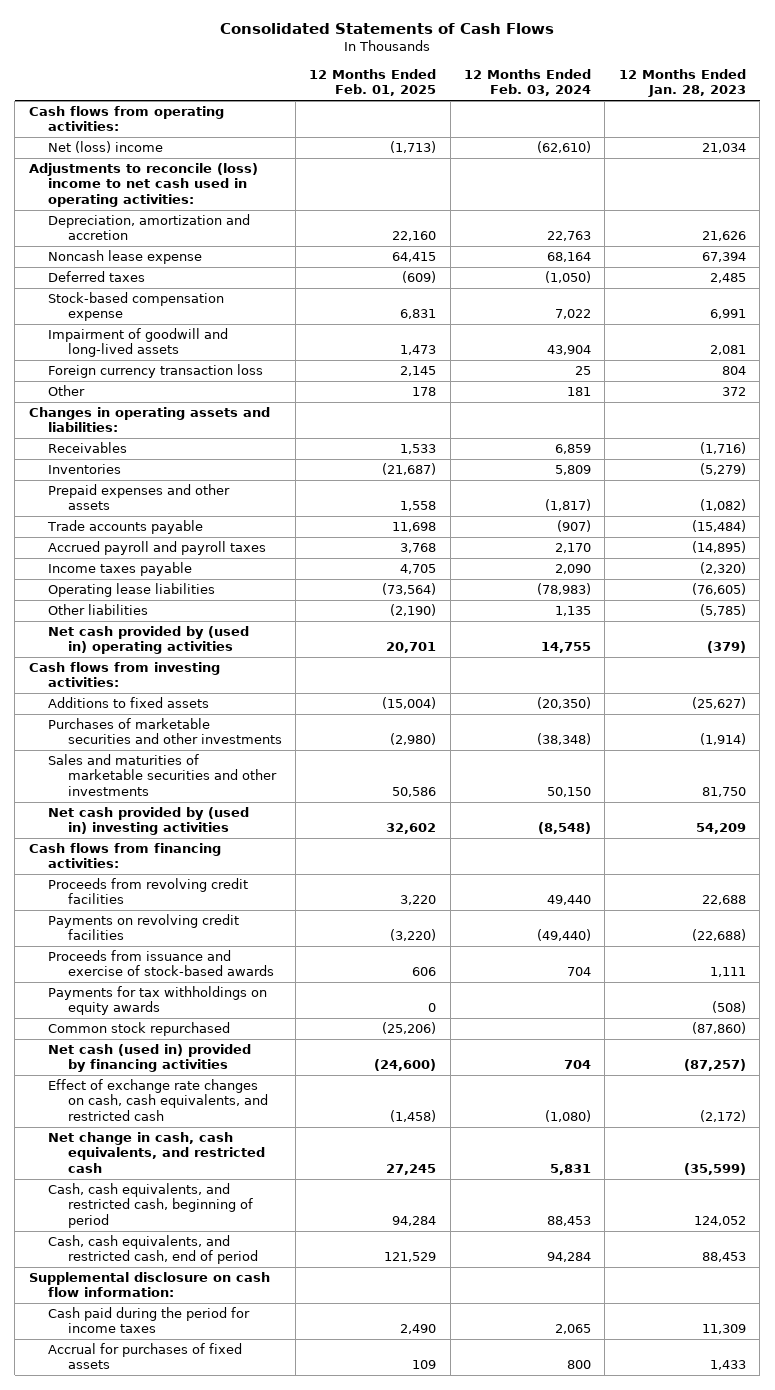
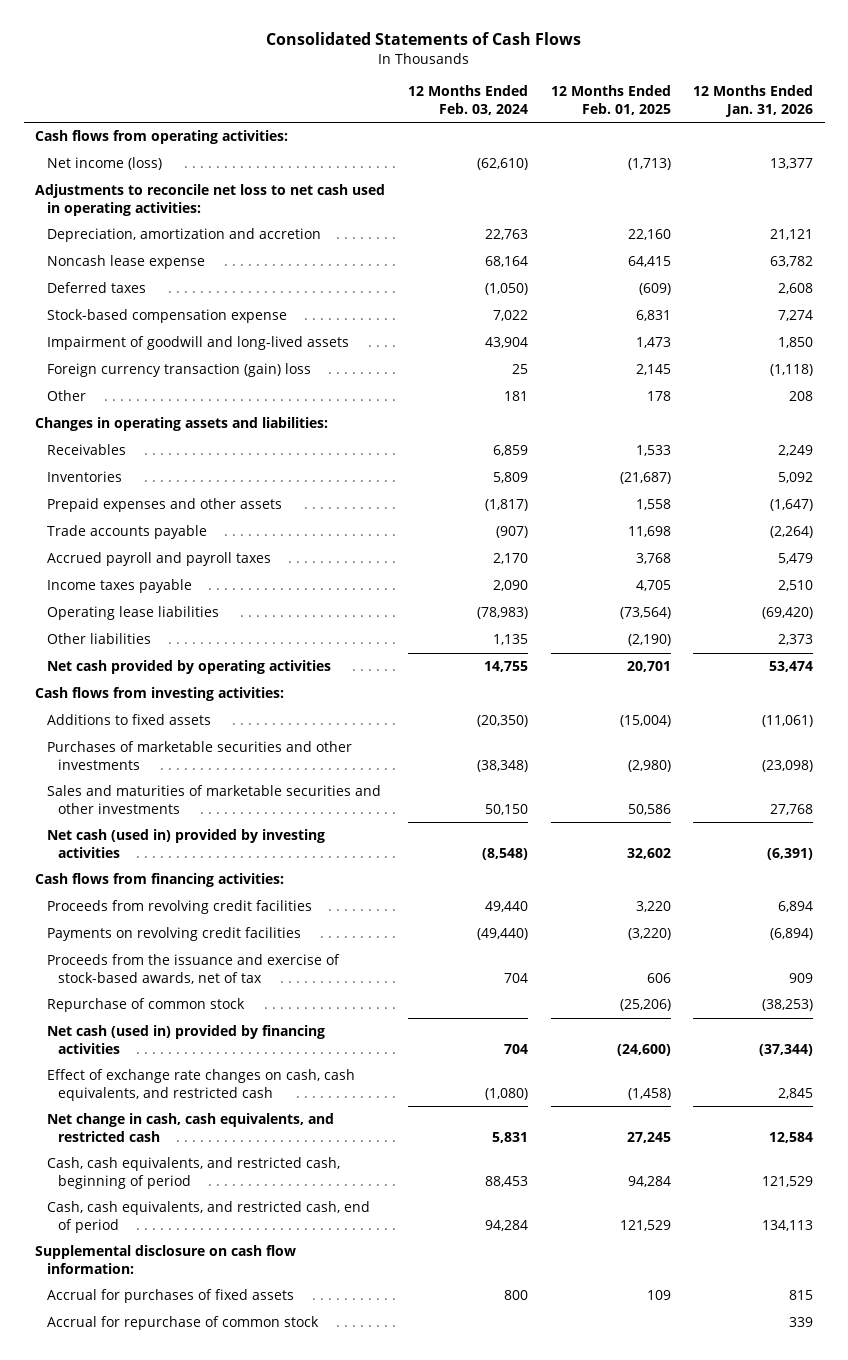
[618,68,746,98] 12 Months Ended Jan. 28, 2023 -> none
none -> [693,85,814,117] 12 Months Ended Jan. 31, 2026
[48,141,164,154] Net (loss) income -> [46,157,162,171] Net income (loss)
[28,163,258,207] Adjustments to reconcile (loss) income to net cash used in operating activities: -> [34,184,385,217] Adjustments to reconcile net loss to net cash used in operating activities:
[48,364,264,379] Foreign currency transaction loss -> [46,363,311,378] Foreign currency transaction (gain) loss
[48,626,250,655] Net cash provided by (used in) operating activities -> [46,660,331,675] Net cash provided by operating activities
[48,807,250,836] Net cash provided by (used in) investing activities -> [46,829,325,859] Net cash (used in) provided by investing activities
[48,986,268,1016] Payments for tax withholdings on equity awards -> none
[48,950,274,977] Proceeds from issuance and exercise of stock-based awards -> [46,954,340,985] Proceeds from the issuance and exercise of stock-based awards, net of tax
[48,1022,231,1037] Common stock repurchased -> [46,998,245,1013] Repurchase of common stock
[48,1307,251,1334] Cash paid during the period for income taxes -> none
none -> [46,1316,319,1331] Accrual for repurchase of common stock

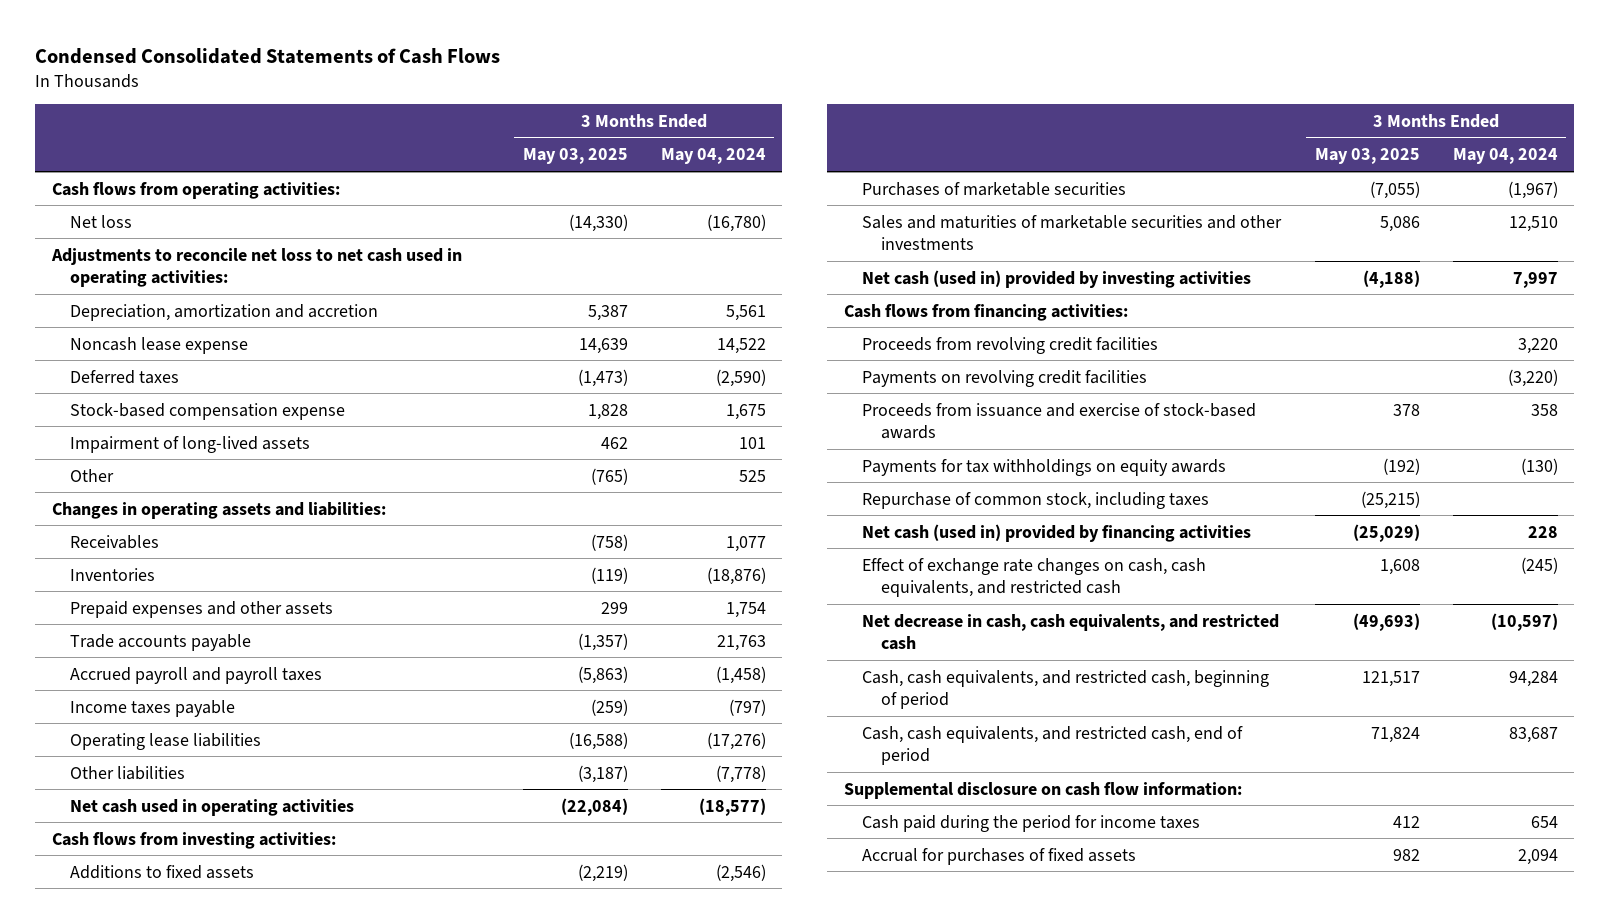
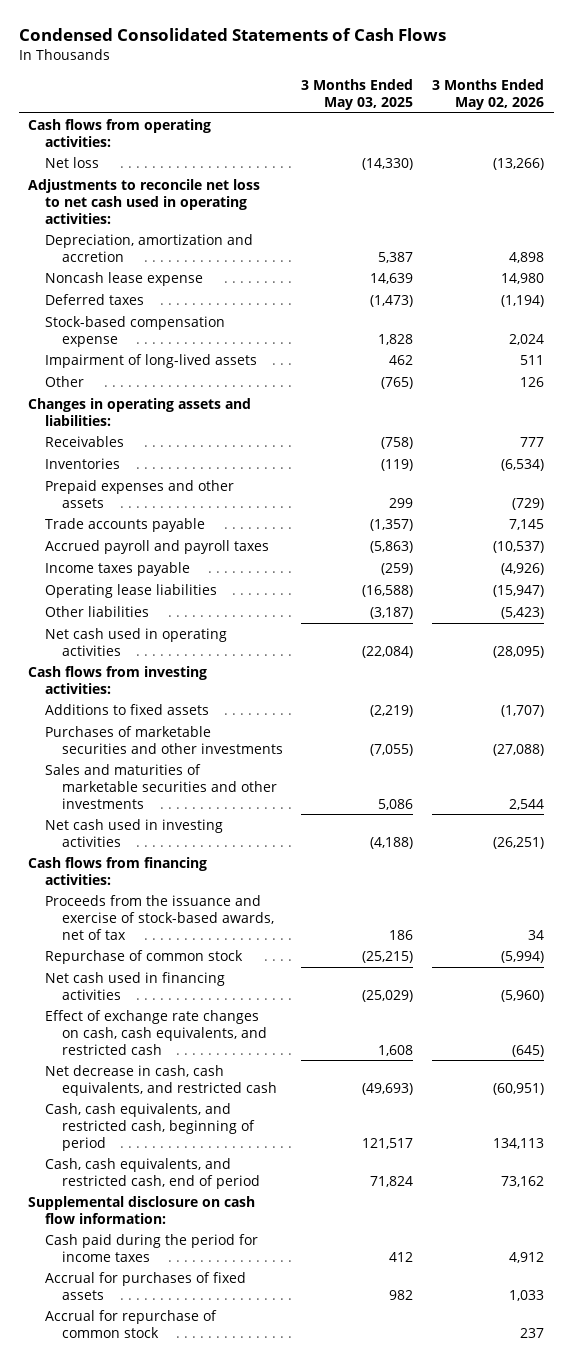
[660,148,766,165] May 04, 2024 -> none
none -> [432,79,545,110] 3 Months Ended May 02, 2026
[862,181,1127,196] Purchases of marketable securities -> [45,725,283,754] Purchases of marketable securities and other investments
[862,269,1252,288] Net cash (used in) provided by investing activities -> [45,818,224,847] Net cash used in investing activities
[862,336,1159,354] Proceeds from revolving credit facilities -> none
[862,369,1148,387] Payments on revolving credit facilities -> none
[862,458,1227,476] Payments for tax withholdings on equity awards -> none
[862,402,1257,439] Proceeds from issuance and exercise of stock-based awards -> [45,894,274,940] Proceeds from the issuance and exercise of stock-based awards, net of tax
[1392,403,1420,416] 378 -> [389,929,414,940] 186
[862,491,1210,509] Repurchase of common stock, including taxes -> [45,949,244,964] Repurchase of common stock
[862,523,1252,542] Net cash (used in) provided by financing activities -> [45,971,226,1000] Net cash used in financing activities
none -> [45,1309,218,1338] Accrual for repurchase of common stock

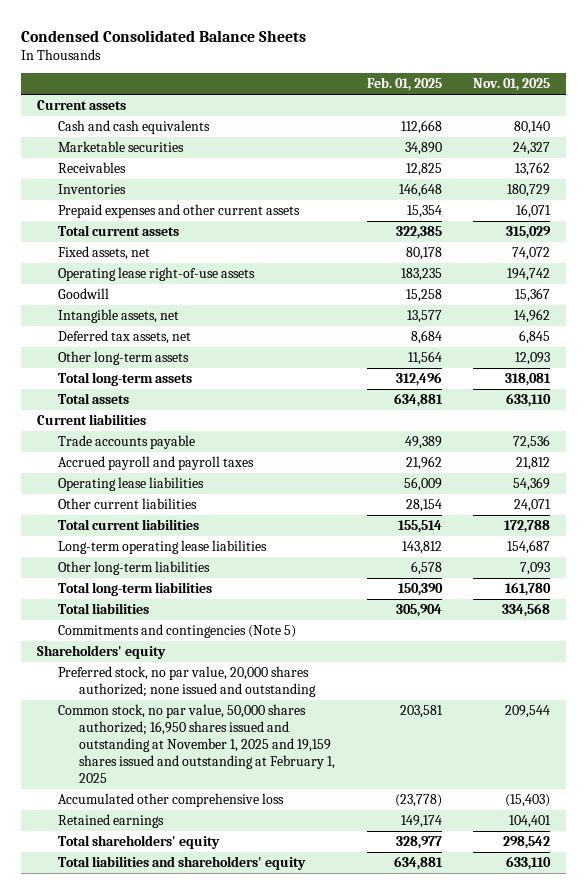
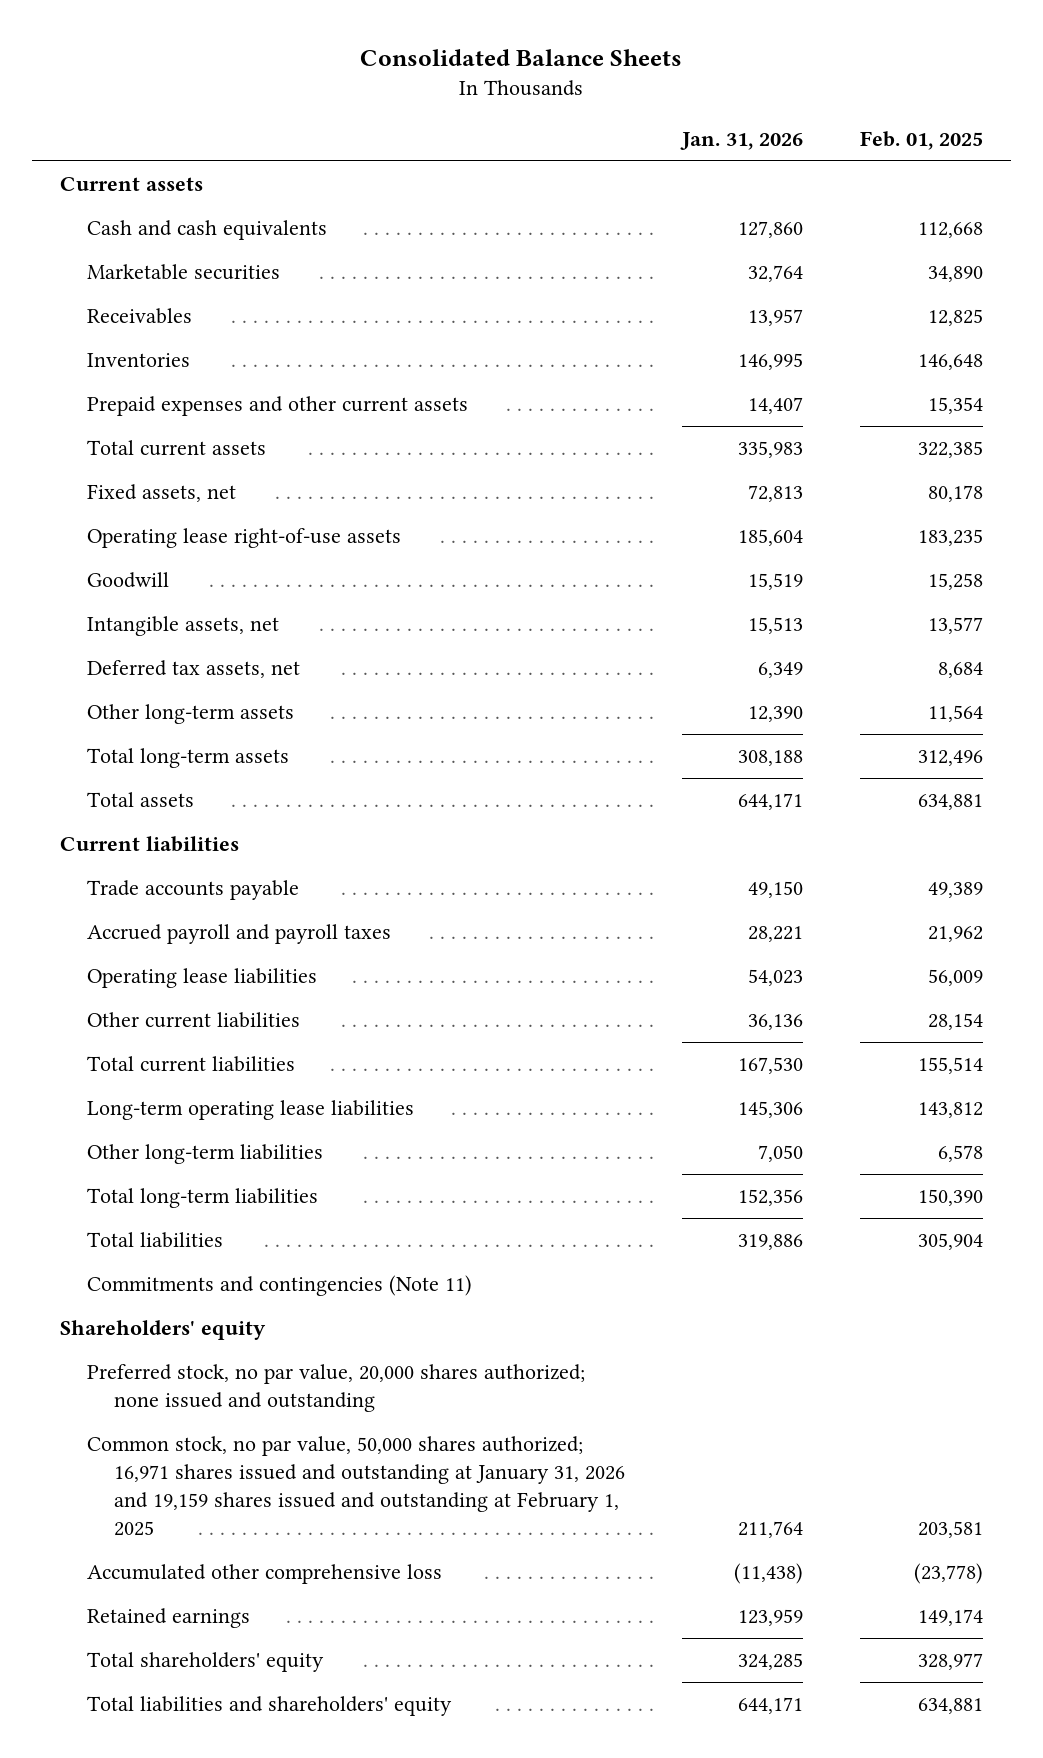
[20,29,306,42] Condensed Consolidated Balance Sheets -> [360,48,683,66] Consolidated Balance Sheets
[472,78,550,92] Nov. 01, 2025 -> none
none -> [680,132,804,151] Jan. 31, 2026
[58,623,297,638] Commitments and contingencies (Note 5) -> [87,1274,473,1296] Commitments and contingencies (Note 11)
[58,703,336,784] Common stock, no par value, 50,000 shares authorized; 16,950 shares issued and outstanding at November 1, 2025 and 19,159 shares issued and outstanding at February 1, 2025 -> [87,1435,626,1537] Common stock, no par value, 50,000 shares authorized; 16,971 shares issued and outstanding at January 31, 2026 and 19,159 shares issued and outstanding at February 1, 2025

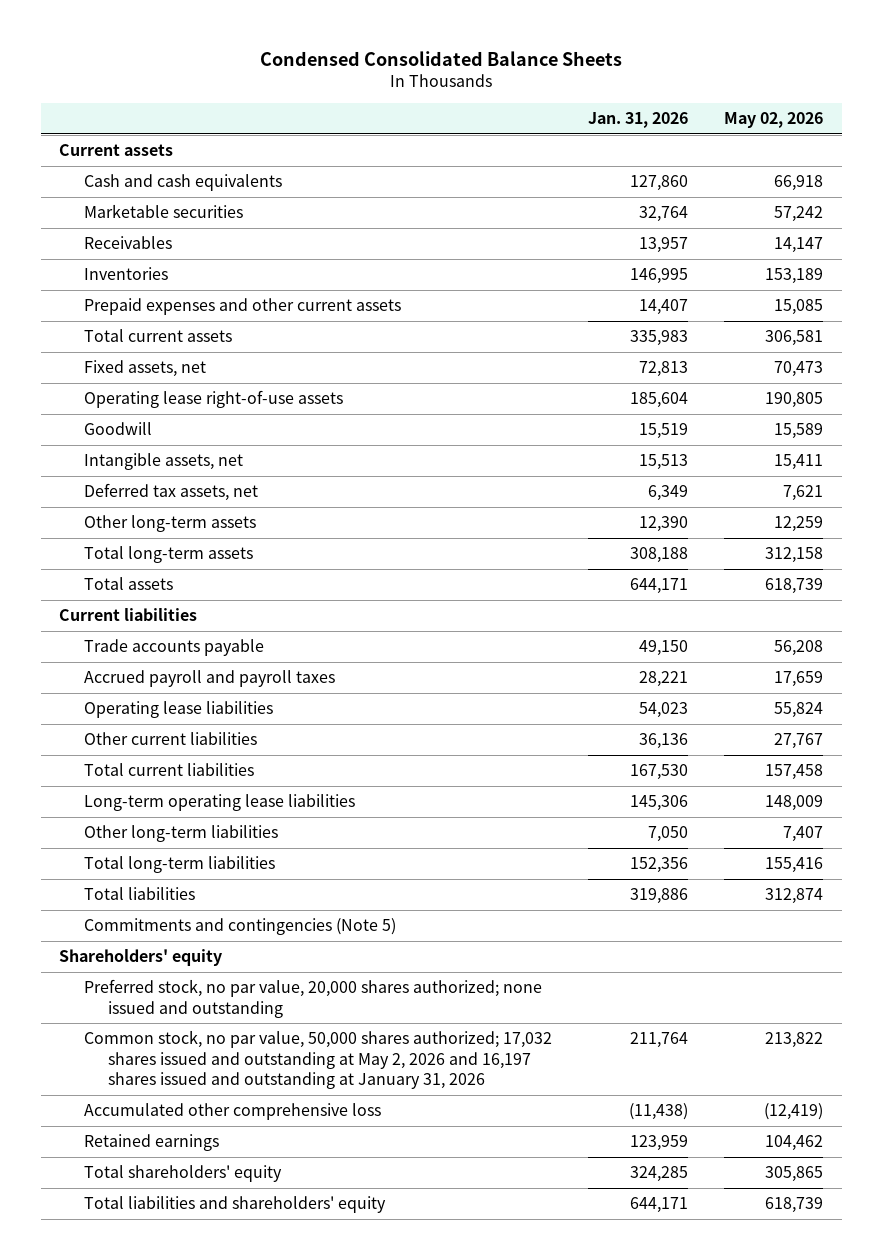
[360,48,683,66] Consolidated Balance Sheets -> [260,50,623,66] Condensed Consolidated Balance Sheets
[859,131,983,151] Feb. 01, 2025 -> none
none -> [724,112,824,129] May 02, 2026
[87,1274,473,1296] Commitments and contingencies (Note 11) -> [83,918,396,936] Commitments and contingencies (Note 5)
[87,1435,626,1537] Common stock, no par value, 50,000 shares authorized; 16,971 shares issued and outstanding at January 31, 2026 and 19,159 shares issued and outstanding at February 1, 2025 -> [83,1030,552,1089] Common stock, no par value, 50,000 shares authorized; 17,032 shares issued and outstanding at May 2, 2026 and 16,197 shares issued and outstanding at January 31, 2026

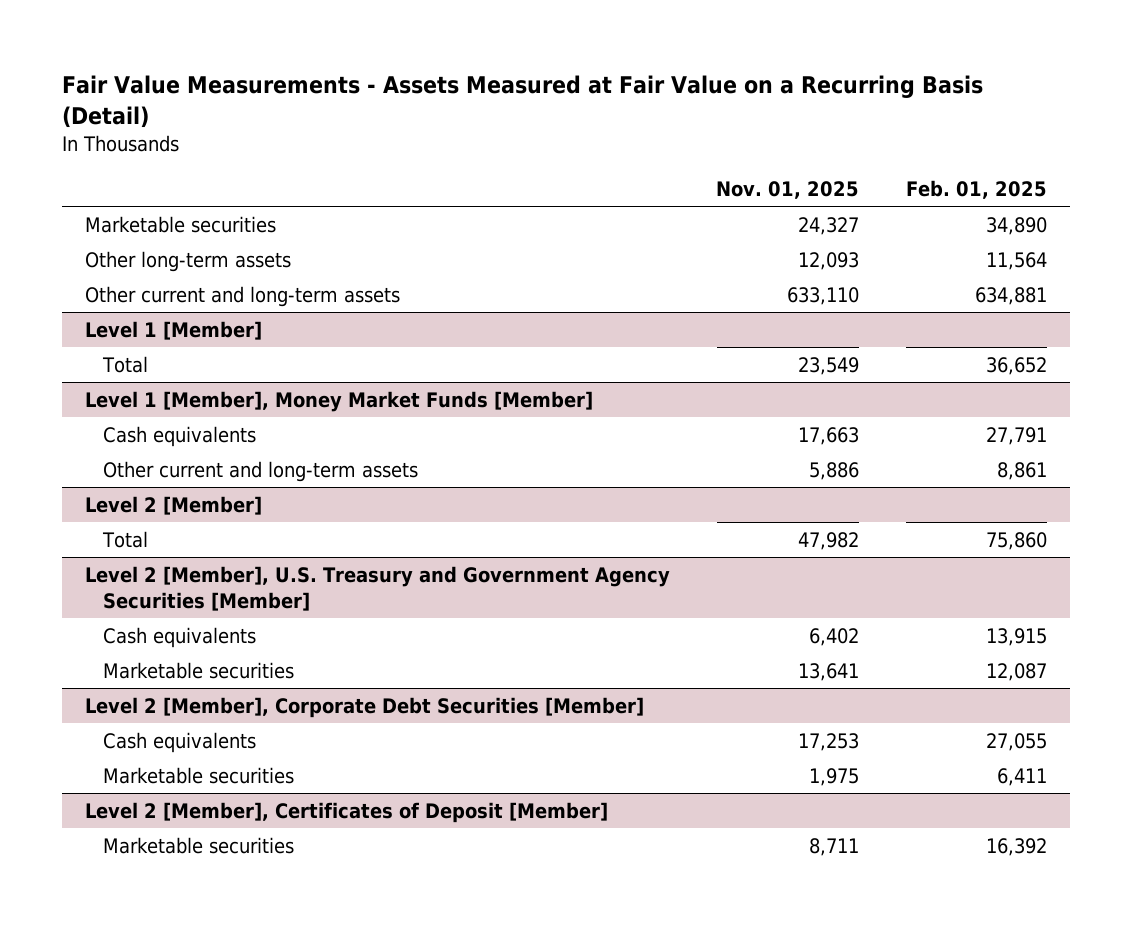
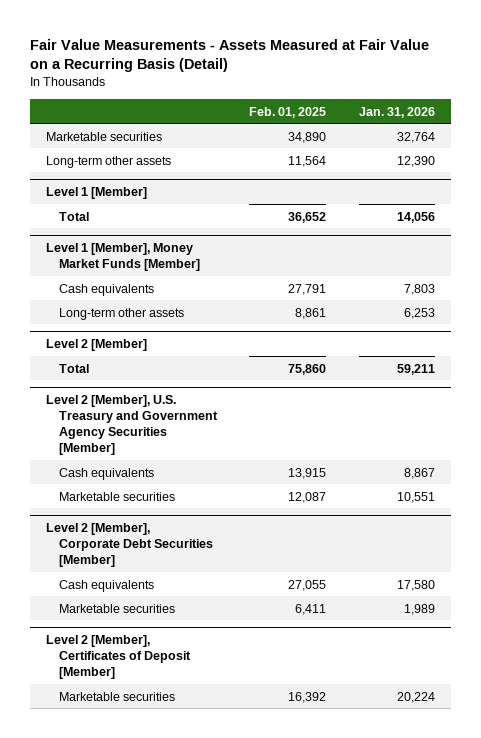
[716,180,860,199] Nov. 01, 2025 -> none
none -> [358,106,435,118] Jan. 31, 2026
[85,285,401,307] Other current and long-term assets -> none
[85,250,292,272] Other long-term assets -> [46,155,172,168] Long-term other assets
[102,460,418,482] Other current and long-term assets -> [59,307,185,320] Long-term other assets

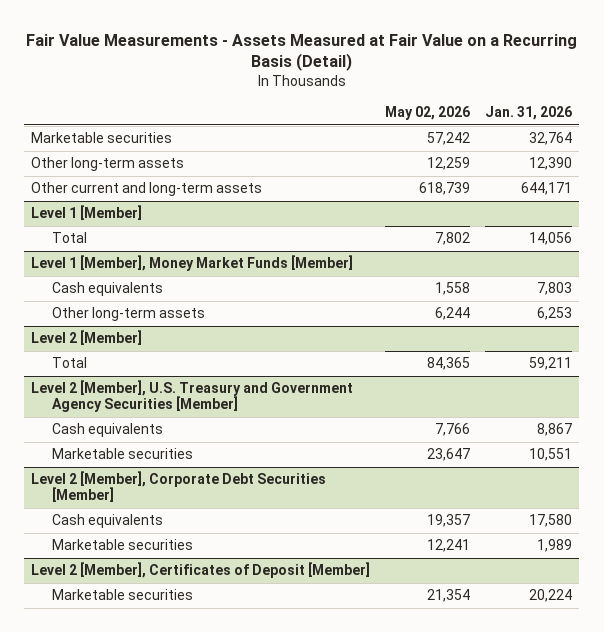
[249,106,327,118] Feb. 01, 2025 -> none
none -> [385,106,471,121] May 02, 2026
[46,155,172,168] Long-term other assets -> [31,157,185,172] Other long-term assets
none -> [31,182,263,197] Other current and long-term assets
[59,307,185,320] Long-term other assets -> [51,307,205,322] Other long-term assets

